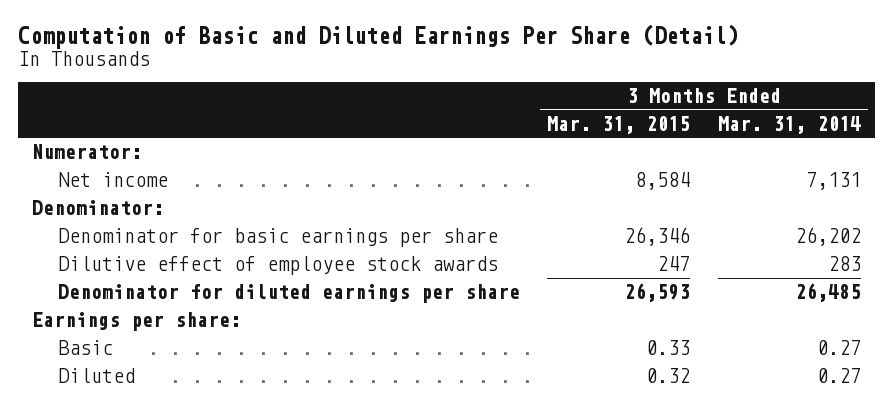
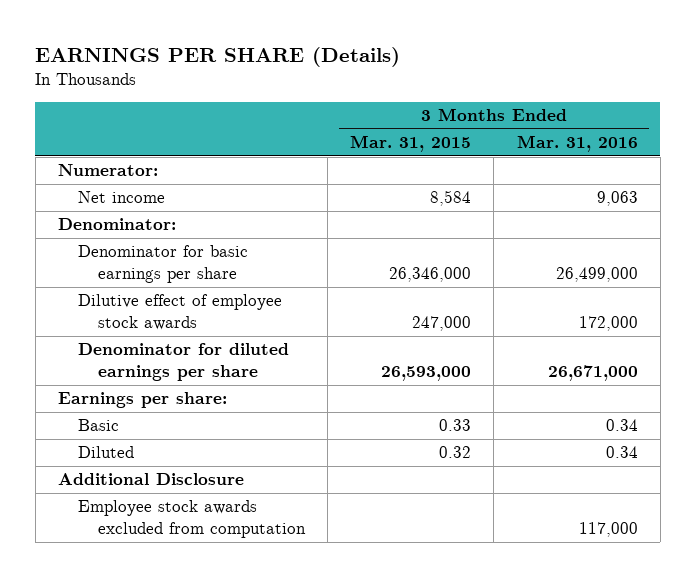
[18,23,739,49] Computation of Basic and Diluted Earnings Per Share (Detail) -> [35,46,401,67] EARNINGS PER SHARE (Details)
[717,115,861,134] Mar. 31, 2014 -> none
none -> [516,135,638,153] Mar. 31, 2016
[624,227,691,247] 26,346 -> [389,267,472,283] 26,346,000
[657,256,691,272] 247 -> [412,316,472,332] 247,000
[624,283,691,303] 26,593 -> [381,366,472,382] 26,593,000
none -> [57,473,244,486] Additional Disclosure
none -> [77,500,306,539] Employee stock awards excluded from computation

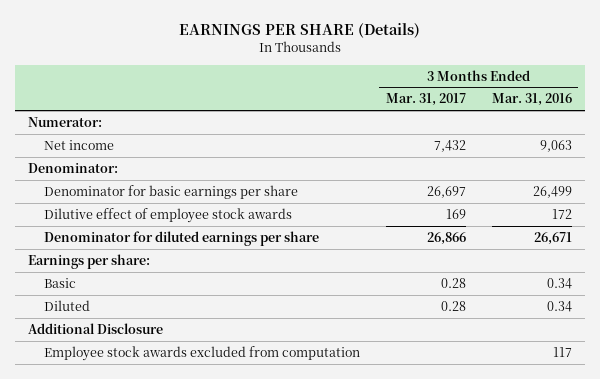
[350,135,472,153] Mar. 31, 2015 -> none
none -> [385,93,466,107] Mar. 31, 2017
[555,267,638,283] 26,499,000 -> [532,186,572,199] 26,499
[578,316,638,332] 172,000 -> [551,209,572,220] 172
[547,365,638,382] 26,671,000 -> [533,232,572,246] 26,671
[578,522,638,538] 117,000 -> [552,347,572,358] 117

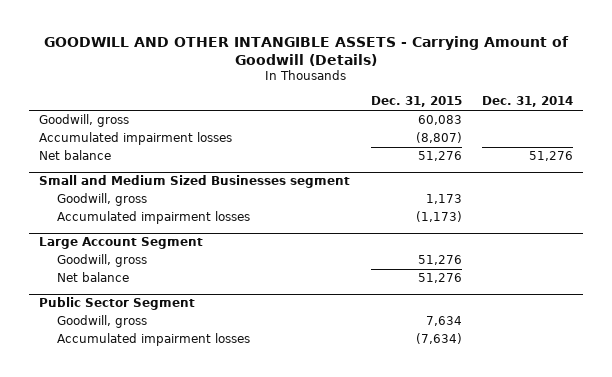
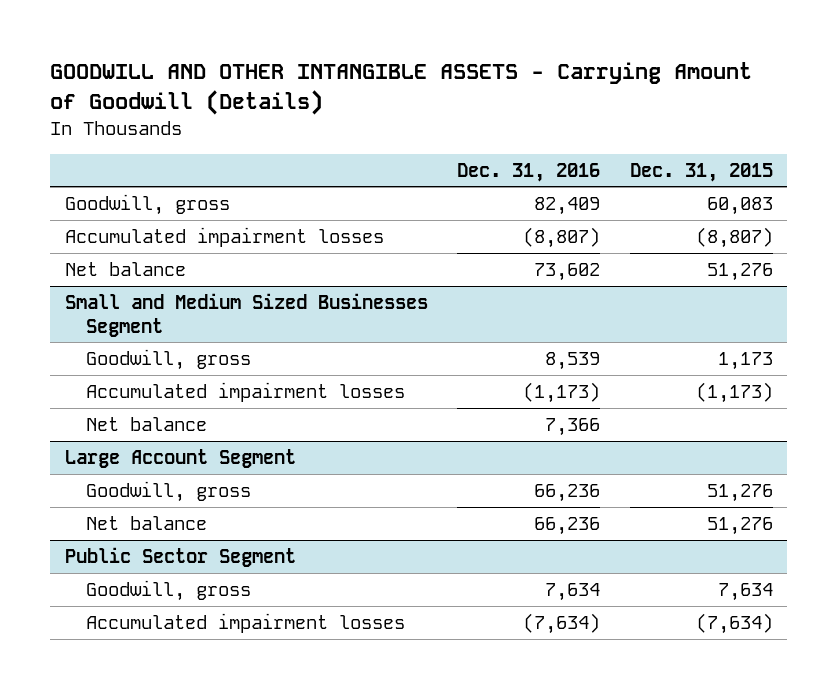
[482,96,574,108] Dec. 31, 2014 -> none
none -> [457,162,601,182] Dec. 31, 2016
[39,175,351,189] Small and Medium Sized Businesses segment -> [64,293,428,337] Small and Medium Sized Businesses Segment
none -> [86,417,208,432] Net balance

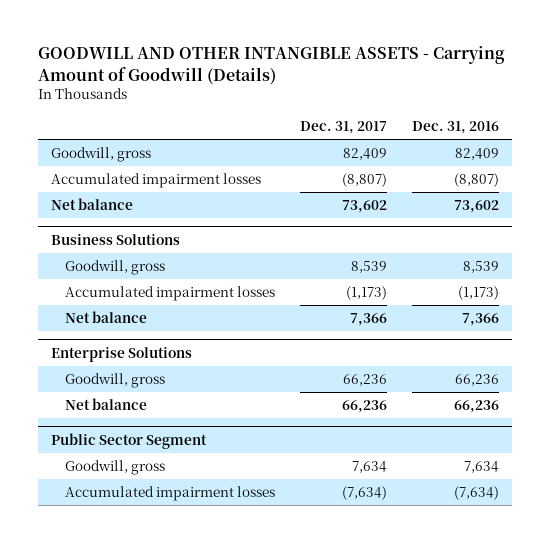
[629,162,773,182] Dec. 31, 2015 -> none
none -> [300,121,388,135] Dec. 31, 2017
[64,293,428,337] Small and Medium Sized Businesses Segment -> [50,233,180,245] Business Solutions
[64,449,296,469] Large Account Segment -> [50,346,192,362] Enterprise Solutions

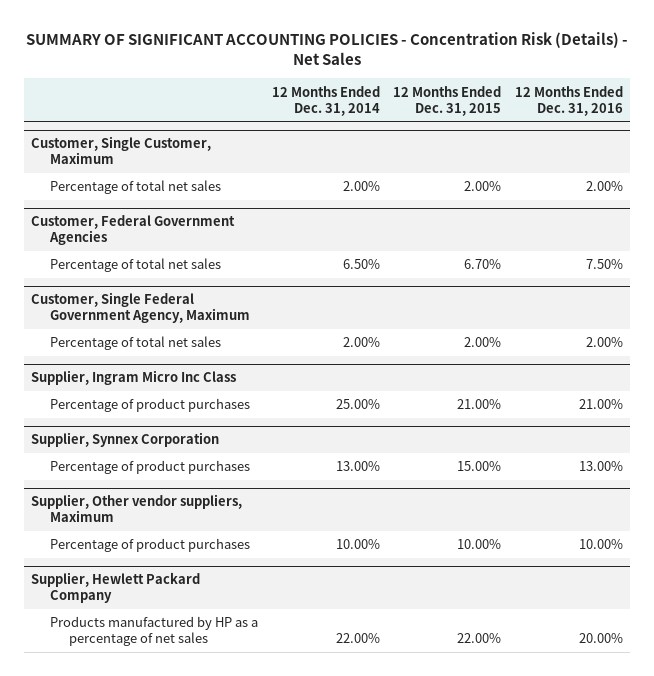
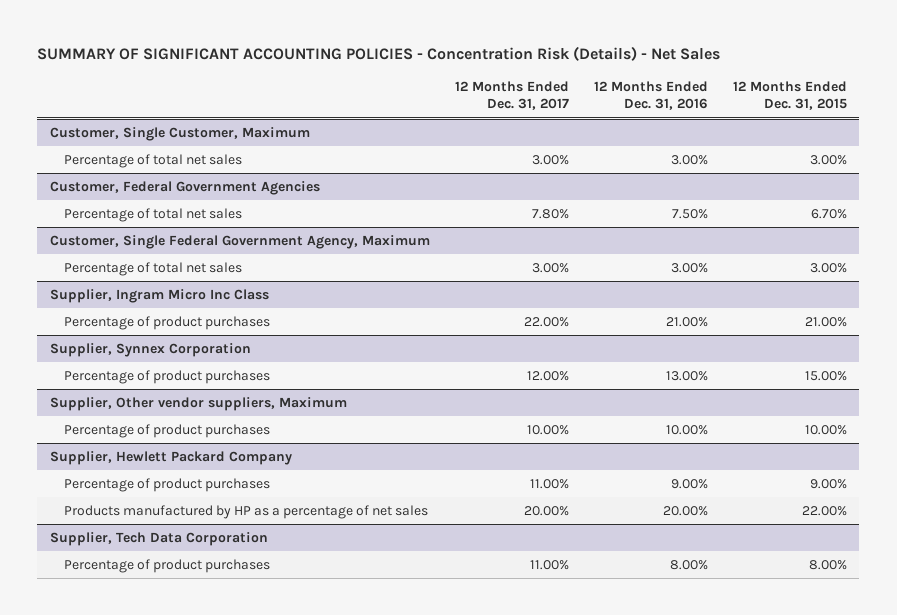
[271,85,380,116] 12 Months Ended Dec. 31, 2014 -> none
none -> [454,80,569,111] 12 Months Ended Dec. 31, 2017
[464,181,502,192] 2.00% -> [809,155,847,166] 3.00%
[585,181,623,192] 2.00% -> [670,155,708,166] 3.00%
[464,337,502,348] 2.00% -> [809,263,847,274] 3.00%
[585,337,623,348] 2.00% -> [670,263,708,274] 3.00%
none -> [63,478,270,493] Percentage of product purchases
none -> [49,532,268,547] Supplier, Tech Data Corporation
none -> [63,559,270,574] Percentage of product purchases

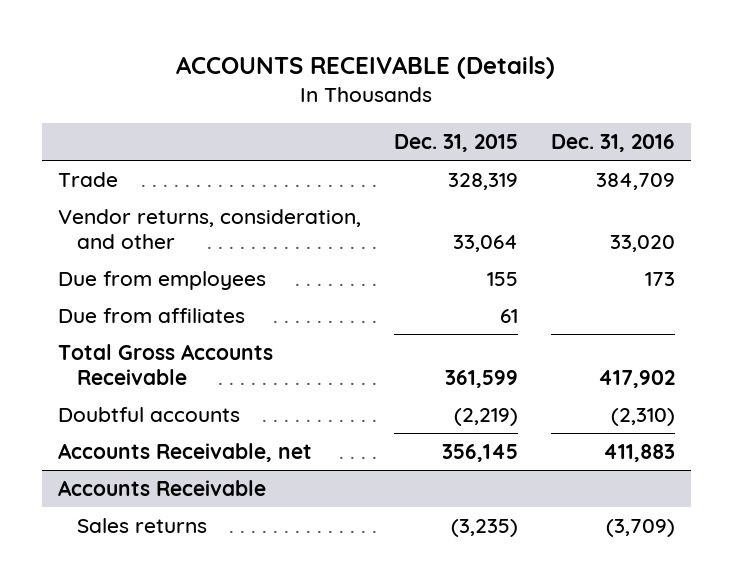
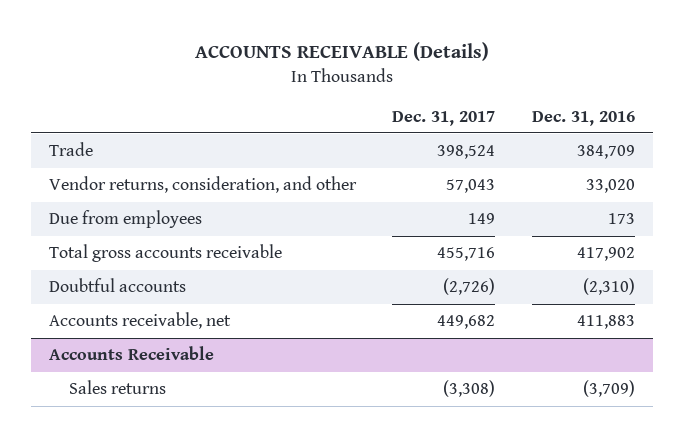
[393,134,518,153] Dec. 31, 2015 -> none
none -> [392,110,496,126] Dec. 31, 2017
[58,307,246,323] Due from affiliates -> none
[58,343,274,385] Total Gross Accounts Receivable -> [49,244,283,263] Total gross accounts receivable
[58,442,313,462] Accounts Receivable, net -> [49,312,232,330] Accounts receivable, net

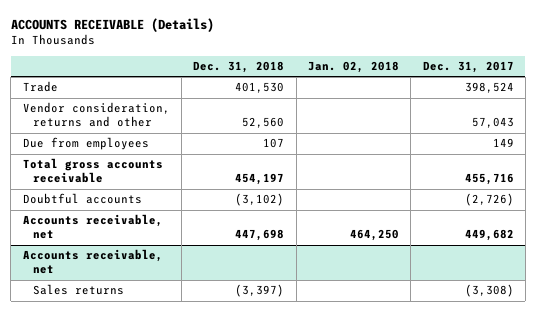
[531,110,635,126] Dec. 31, 2016 -> none
none -> [193,60,285,73] Dec. 31, 2018
none -> [307,60,399,73] Jan. 02, 2018
[49,176,358,194] Vendor returns, consideration, and other -> [22,102,170,128] Vendor consideration, returns and other
[49,346,215,361] Accounts Receivable -> [22,249,163,275] Accounts receivable, net

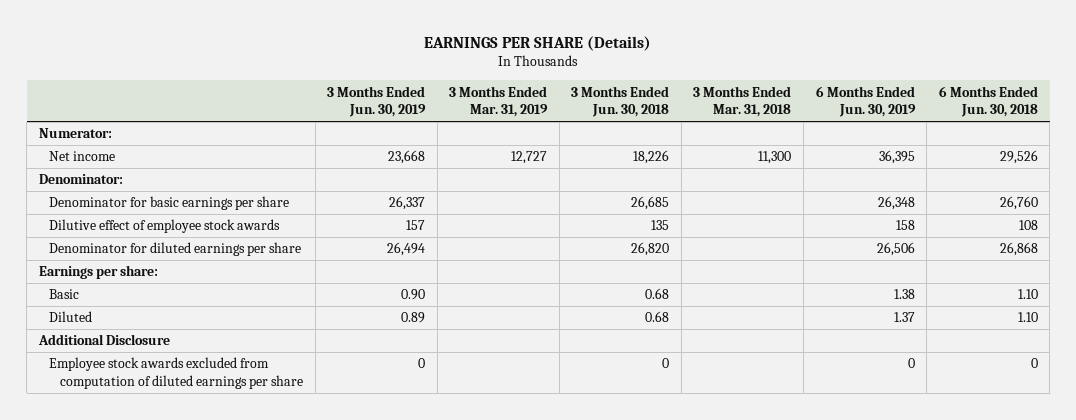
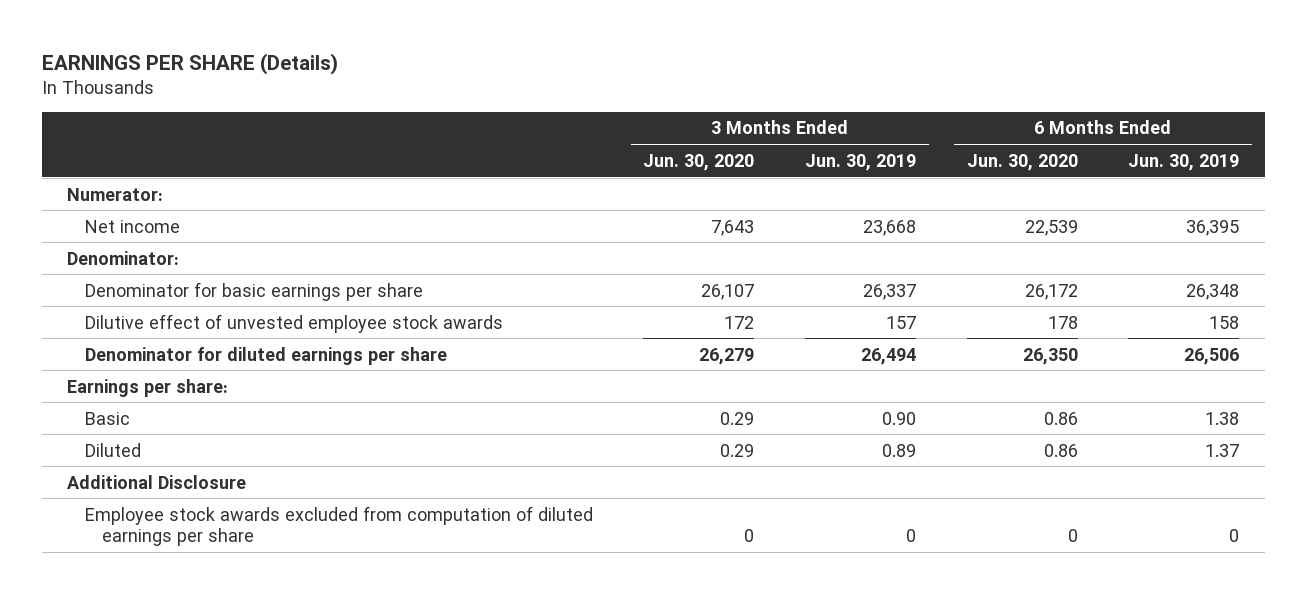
[449,85,549,118] 3 Months Ended Mar. 31, 2019 -> none
[571,85,670,118] 3 Months Ended Jun. 30, 2018 -> none
[693,85,792,118] 3 Months Ended Mar. 31, 2018 -> none
[938,85,1038,118] 6 Months Ended Jun. 30, 2018 -> none
none -> [643,153,755,171] Jun. 30, 2020
none -> [966,153,1078,171] Jun. 30, 2020
[49,219,281,234] Dilutive effect of employee stock awards -> [84,313,503,333] Dilutive effect of unvested employee stock awards

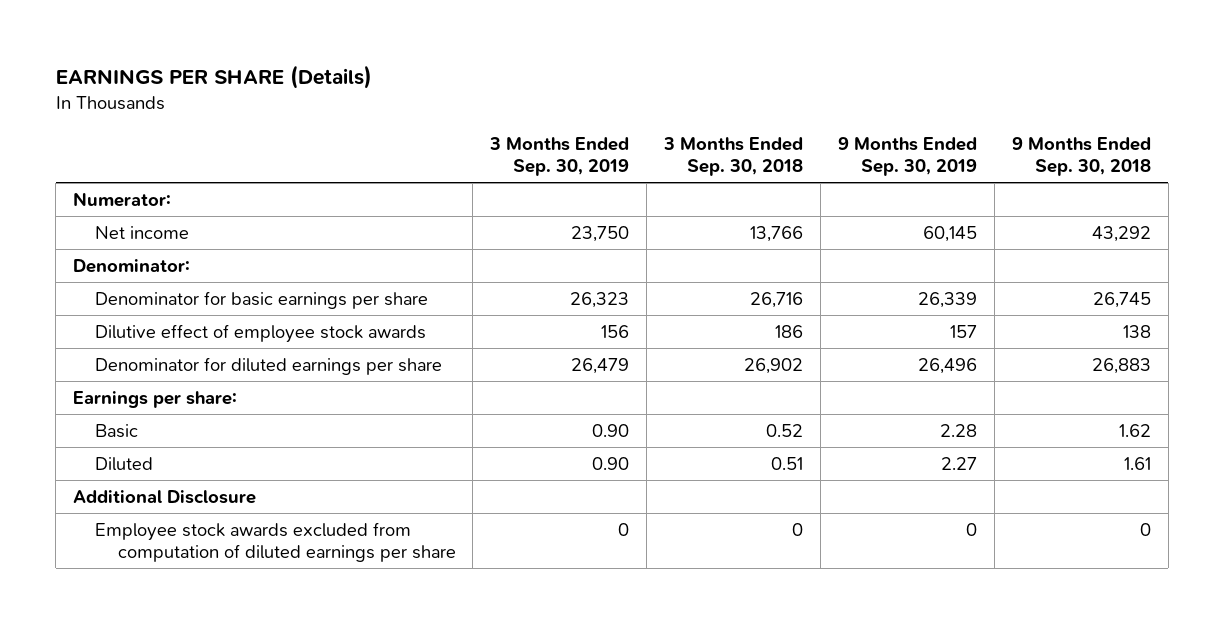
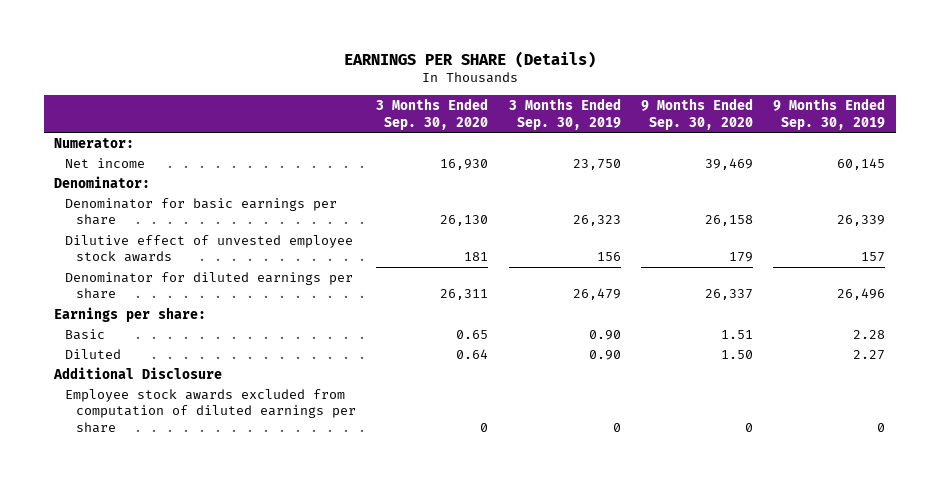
[663,137,804,177] 3 Months Ended Sep. 30, 2018 -> none
[1011,137,1151,177] 9 Months Ended Sep. 30, 2018 -> none
none -> [376,98,489,130] 3 Months Ended Sep. 30, 2020
none -> [641,98,754,130] 9 Months Ended Sep. 30, 2020
[95,323,427,343] Dilutive effect of employee stock awards -> [65,234,354,263] Dilutive effect of unvested employee stock awards

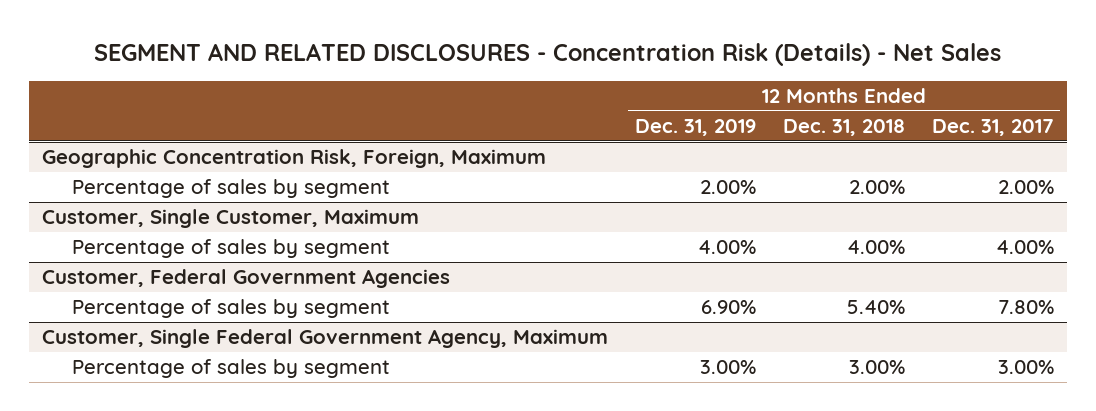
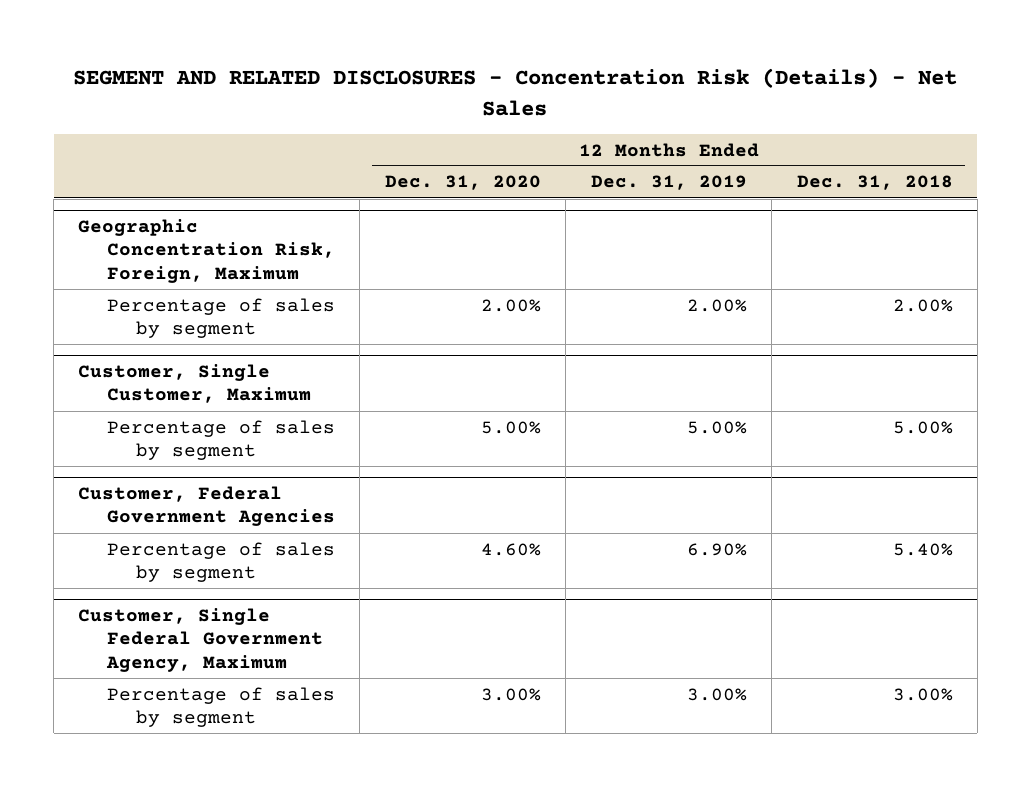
[931,119,1054,137] Dec. 31, 2017 -> none
none -> [384,175,541,191] Dec. 31, 2020
[698,240,757,255] 4.00% -> [686,420,747,434] 5.00%
[846,240,905,255] 4.00% -> [892,420,953,434] 5.00%

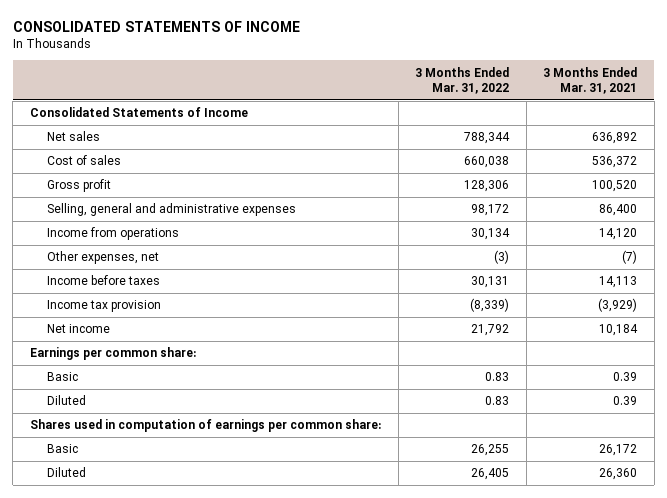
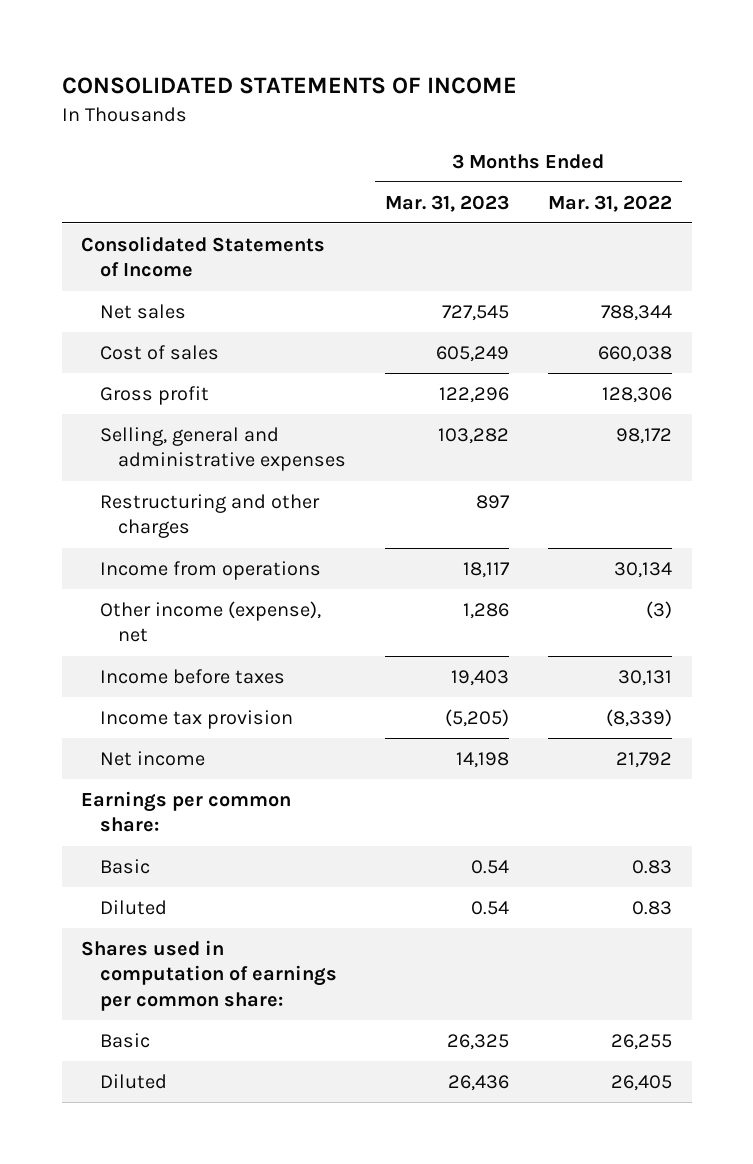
[543,66,638,95] 3 Months Ended Mar. 31, 2021 -> none
none -> [384,194,509,212] Mar. 31, 2023
none -> [99,493,320,539] Restructuring and other charges
[46,251,159,265] Other expenses, net -> [99,600,321,643] Other income (expense), net

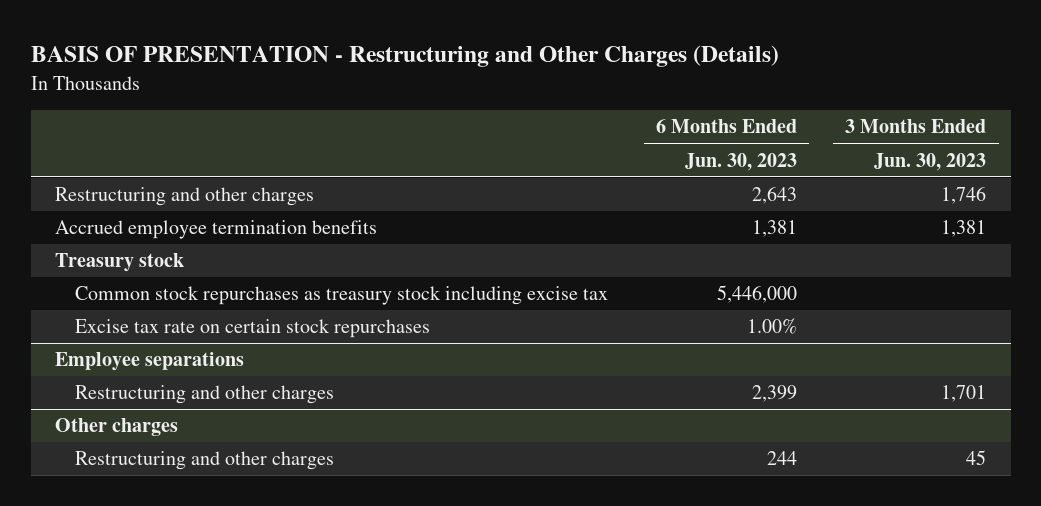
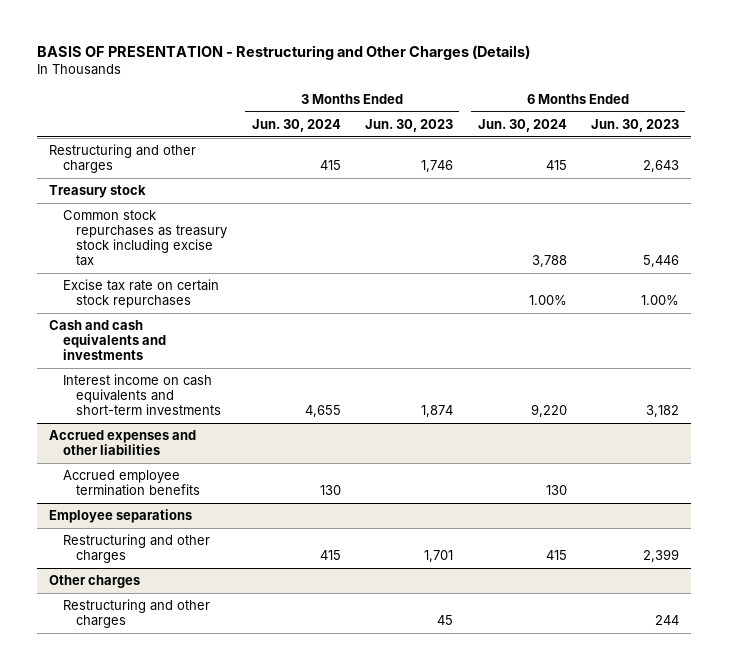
none -> [251,118,341,132] Jun. 30, 2024
none -> [477,118,567,132] Jun. 30, 2024
[55,220,378,240] Accrued employee termination benefits -> none
[717,285,798,304] 5,446,000 -> [643,255,680,268] 5,446
none -> [49,320,166,361] Cash and cash equivalents and investments
none -> [62,374,221,416] Interest income on cash equivalents and short-term investments
none -> [49,430,197,456] Accrued expenses and other liabilities
none -> [62,470,200,497] Accrued employee termination benefits

